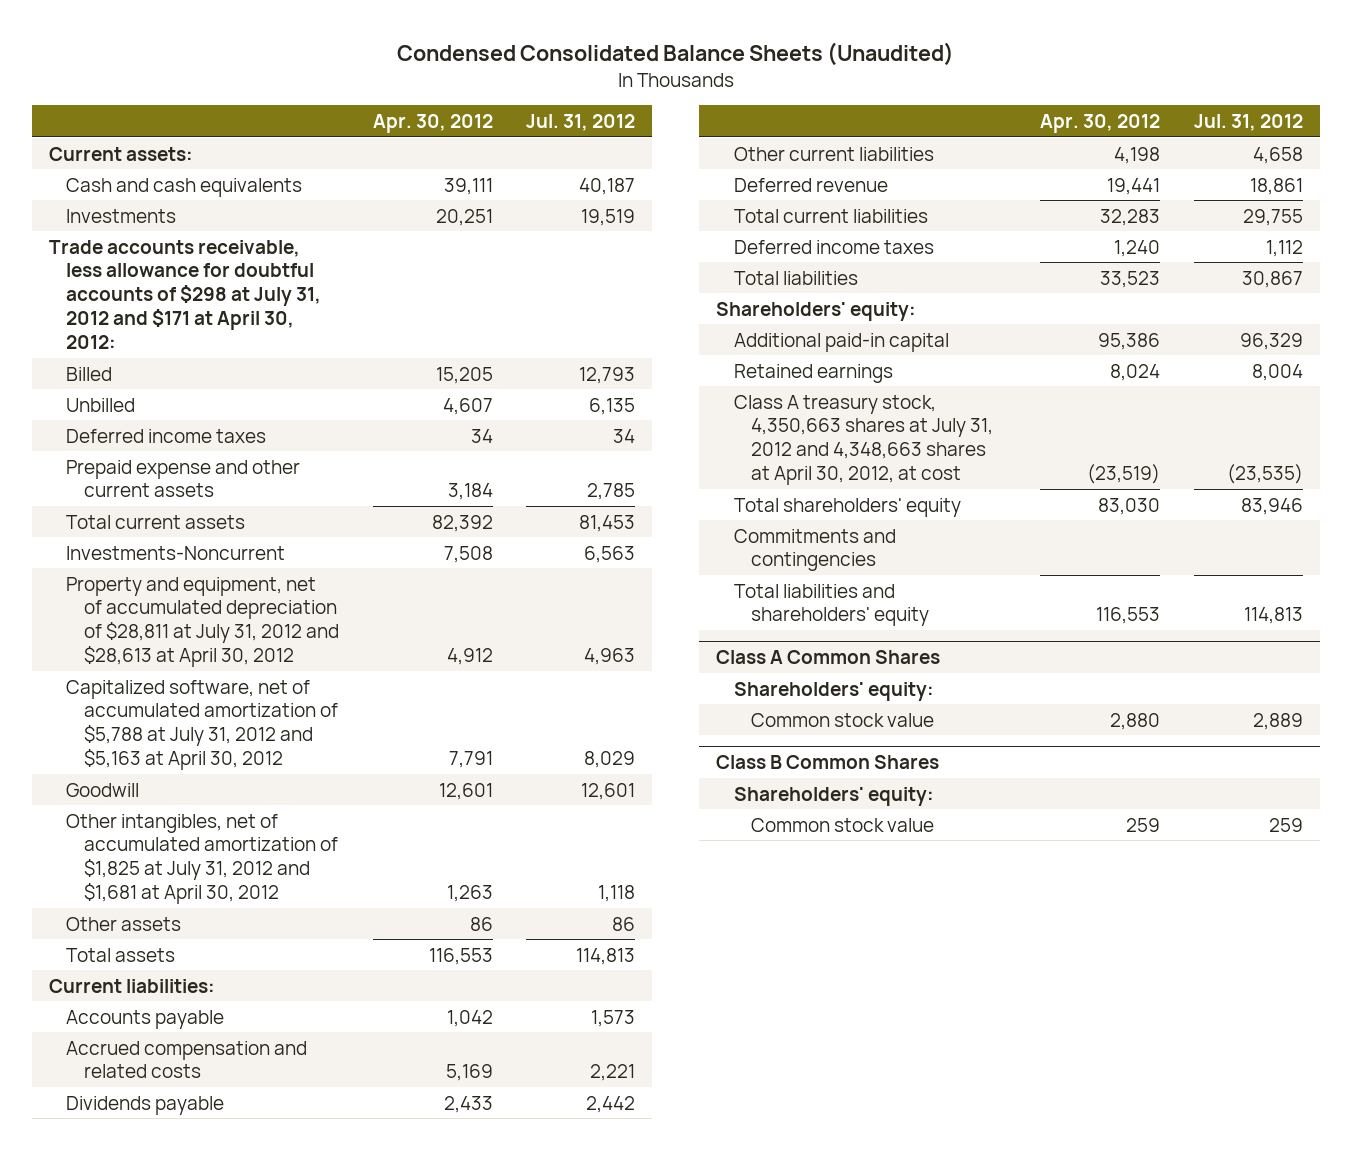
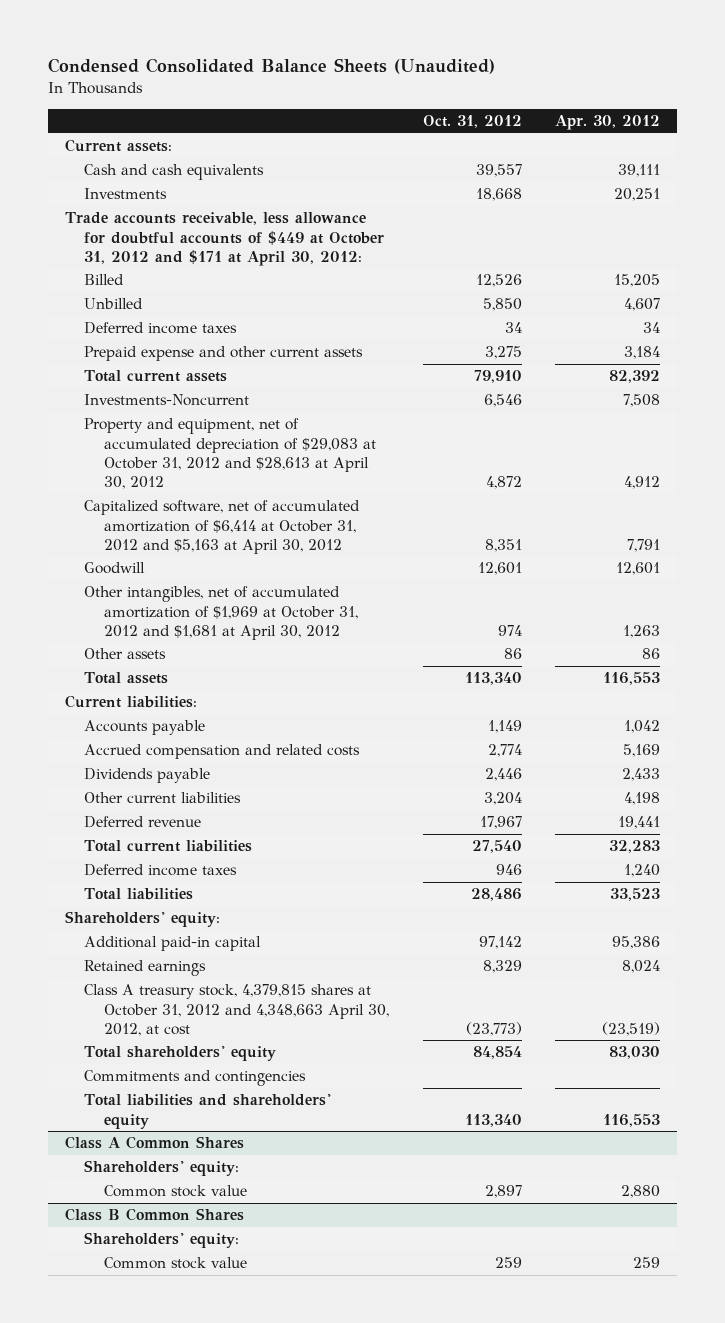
[526,113,636,131] Jul. 31, 2012 -> none
none -> [422,115,522,129] Oct. 31, 2012
[49,239,322,350] Trade accounts receivable, less allowance for doubtful accounts of $298 at July 31, 2012 and $171 at April 30, 2012: -> [64,212,385,266] Trade accounts receivable, less allowance for doubtful accounts of $449 at October 31, 2012 and $171 at April 30, 2012:
[66,576,339,668] Property and equipment, net of accumulated depreciation of $28,811 at July 31, 2012 and $28,613 at April 30, 2012 -> [84,418,377,489] Property and equipment, net of accumulated depreciation of $29,083 at October 31, 2012 and $28,613 at April 30, 2012
[66,679,338,771] Capitalized software, net of accumulated amortization of $5,788 at July 31, 2012 and $5,163 at April 30, 2012 -> [84,500,361,554] Capitalized software, net of accumulated amortization of $6,414 at October 31, 2012 and $5,163 at April 30, 2012
[66,813,338,905] Other intangibles, net of accumulated amortization of $1,825 at July 31, 2012 and $1,681 at April 30, 2012 -> [84,586,359,640] Other intangibles, net of accumulated amortization of $1,969 at October 31, 2012 and $1,681 at April 30, 2012
[733,394,994,486] Class A treasury stock, 4,350,663 shares at July 31, 2012 and 4,348,663 shares at April 30, 2012, at cost -> [84,984,390,1036] Class A treasury stock, 4,379,815 shares at October 31, 2012 and 4,348,663 April 30, 2012, at cost

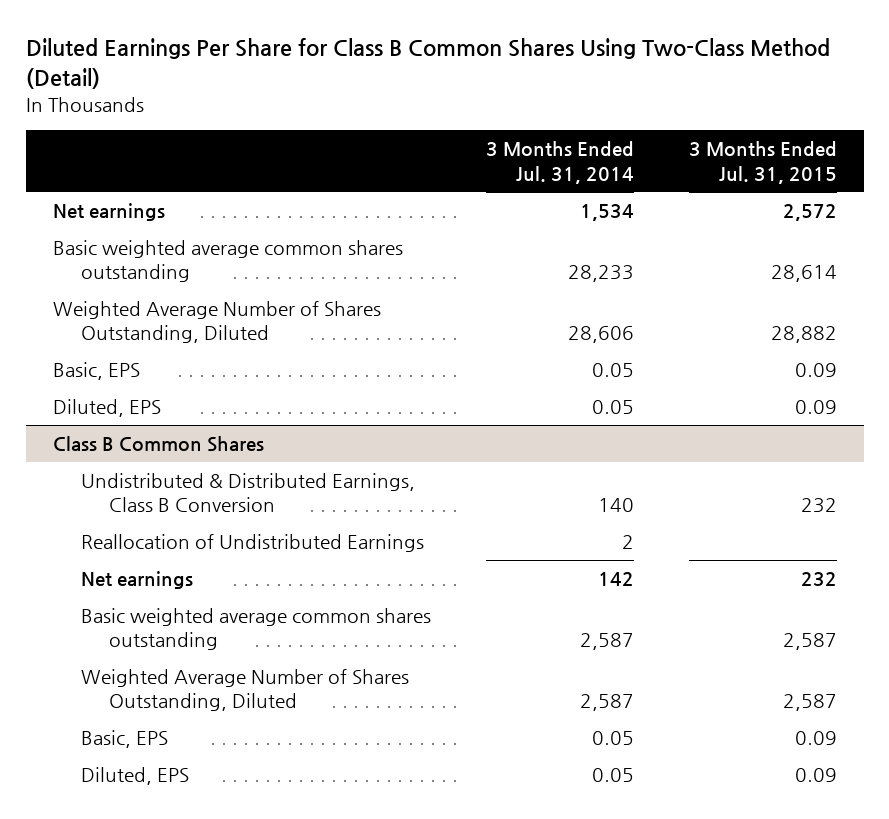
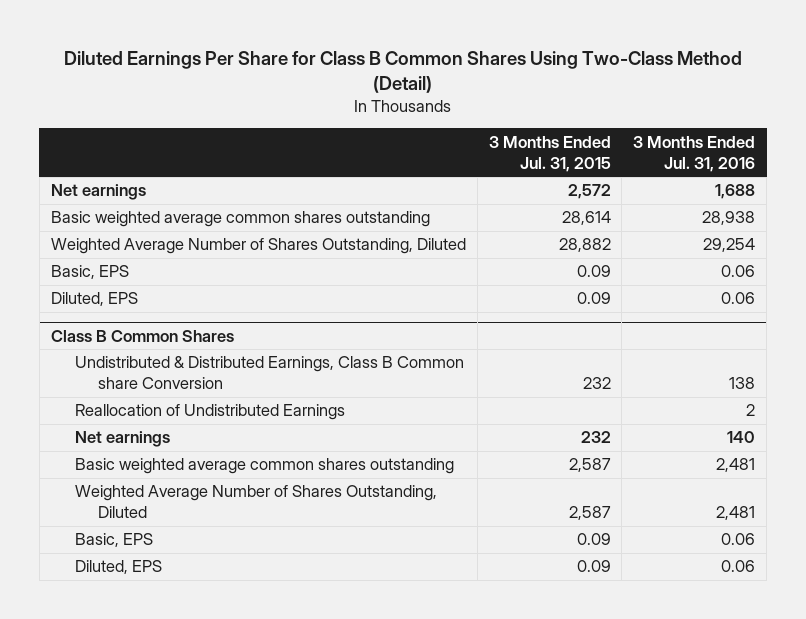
[485,141,634,184] 3 Months Ended Jul. 31, 2014 -> none
none -> [633,135,756,172] 3 Months Ended Jul. 31, 2016
[81,473,416,513] Undistributed & Distributed Earnings, Class B Conversion -> [74,356,464,390] Undistributed & Distributed Earnings, Class B Common share Conversion

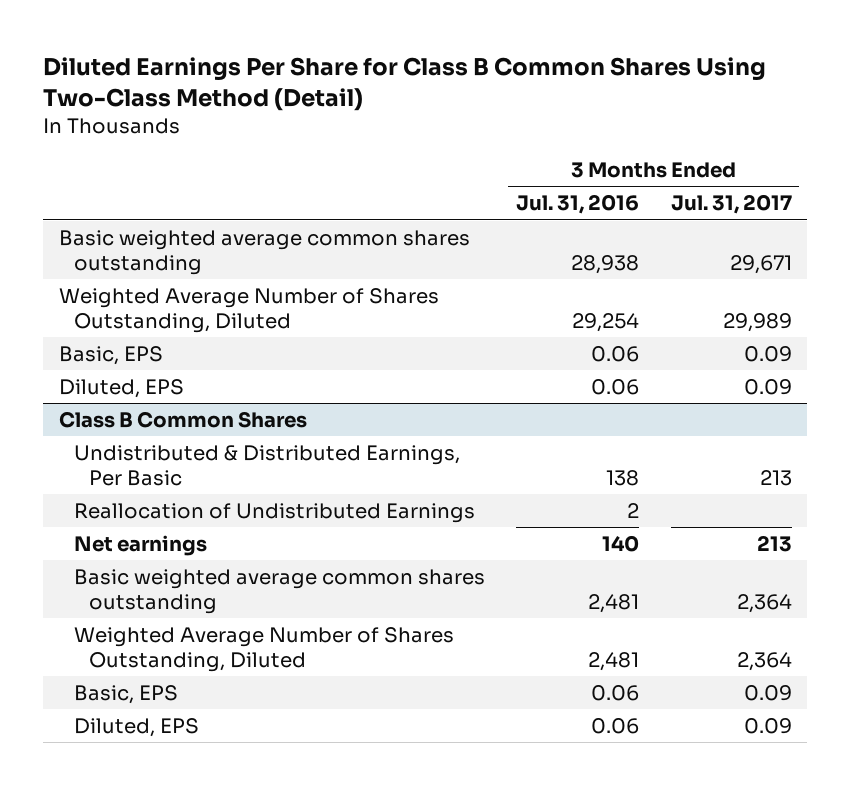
[488,135,611,172] 3 Months Ended Jul. 31, 2015 -> none
none -> [670,194,792,215] Jul. 31, 2017
[50,184,146,201] Net earnings -> none
[74,356,464,390] Undistributed & Distributed Earnings, Class B Common share Conversion -> [73,444,460,486] Undistributed & Distributed Earnings, Per Basic

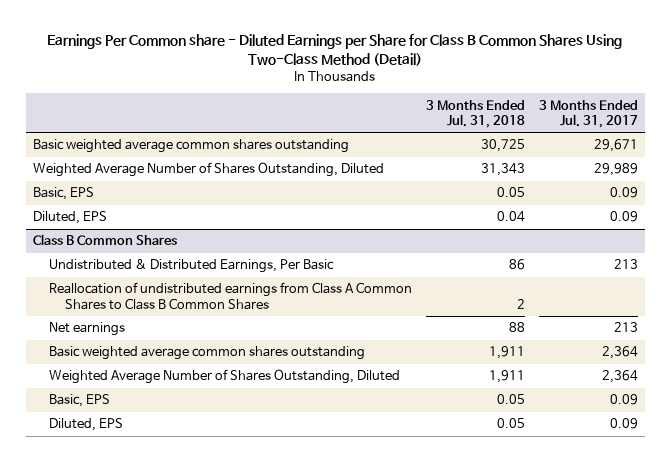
[43,56,767,111] Diluted Earnings Per Share for Class B Common Shares Using Two-Class Method (Detail) -> [47,34,623,67] Earnings Per Common share - Diluted Earnings per Share for Class B Common Shares Using Two-Class Method (Detail)
[516,194,640,215] Jul. 31, 2016 -> none
none -> [425,99,525,128] 3 Months Ended Jul. 31, 2018
[73,502,475,523] Reallocation of Undistributed Earnings -> [48,282,412,310] Reallocation of undistributed earnings from Class A Common Shares to Class B Common Shares

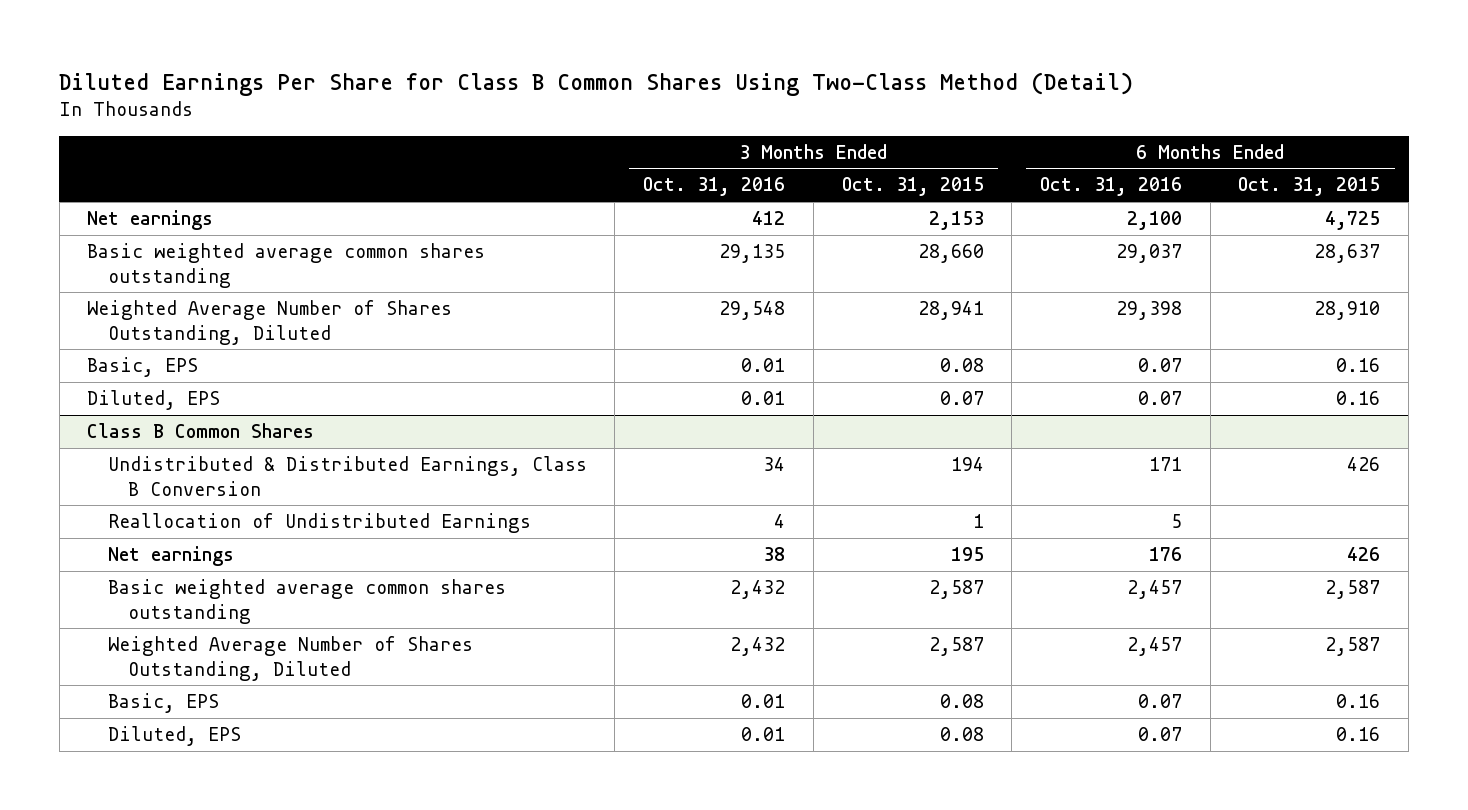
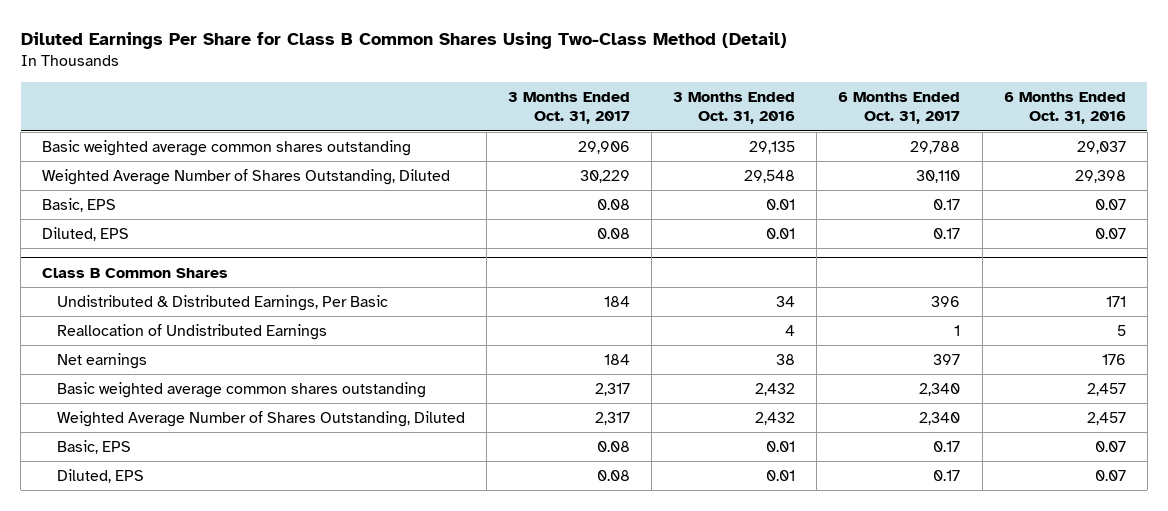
[841,177,984,197] Oct. 31, 2015 -> none
[1238,177,1381,197] Oct. 31, 2015 -> none
none -> [507,91,630,125] 3 Months Ended Oct. 31, 2017
none -> [838,91,961,125] 6 Months Ended Oct. 31, 2017
[87,210,214,231] Net earnings -> none
[107,456,587,496] Undistributed & Distributed Earnings, Class B Conversion -> [56,294,388,311] Undistributed & Distributed Earnings, Per Basic

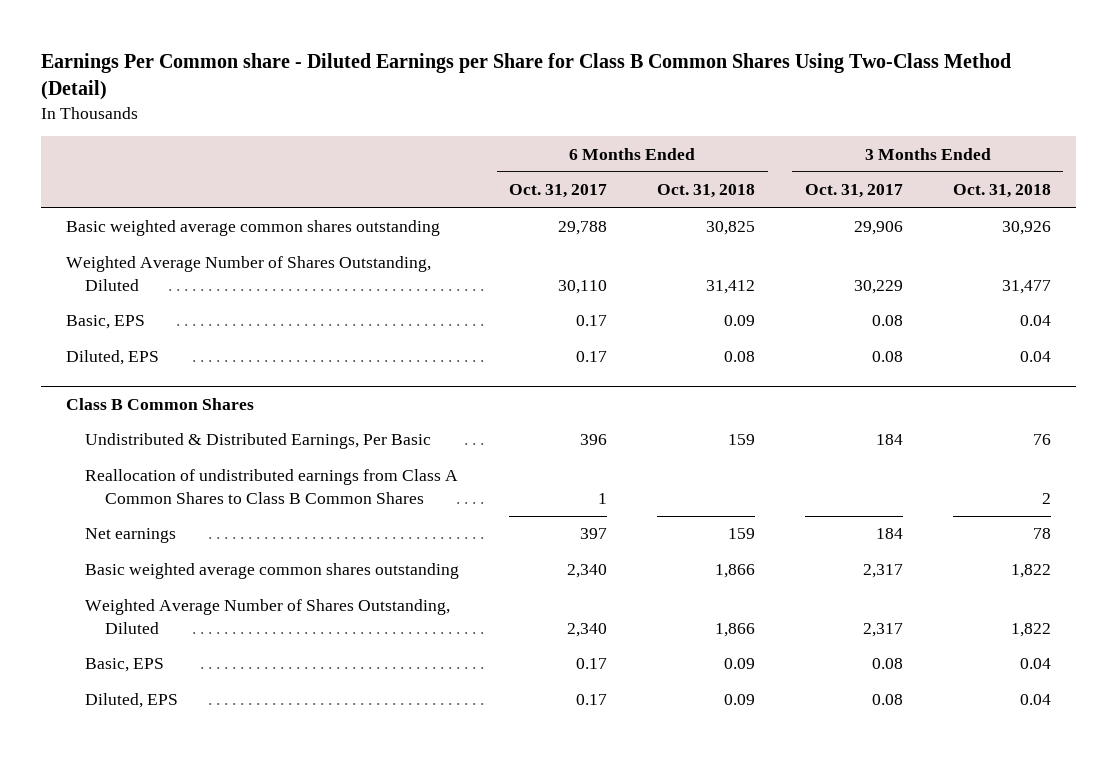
[20,32,787,50] Diluted Earnings Per Share for Class B Common Shares Using Two-Class Method (Detail) -> [41,53,1012,101] Earnings Per Common share - Diluted Earnings per Share for Class B Common Shares Using Two-Class Method (Detail)
[673,91,796,125] 3 Months Ended Oct. 31, 2016 -> none
[1003,91,1126,125] 6 Months Ended Oct. 31, 2016 -> none
none -> [657,184,756,199] Oct. 31, 2018
none -> [952,184,1051,199] Oct. 31, 2018
[56,323,327,340] Reallocation of Undistributed Earnings -> [85,469,459,504] Reallocation of undistributed earnings from Class A Common Shares to Class B Common Shares

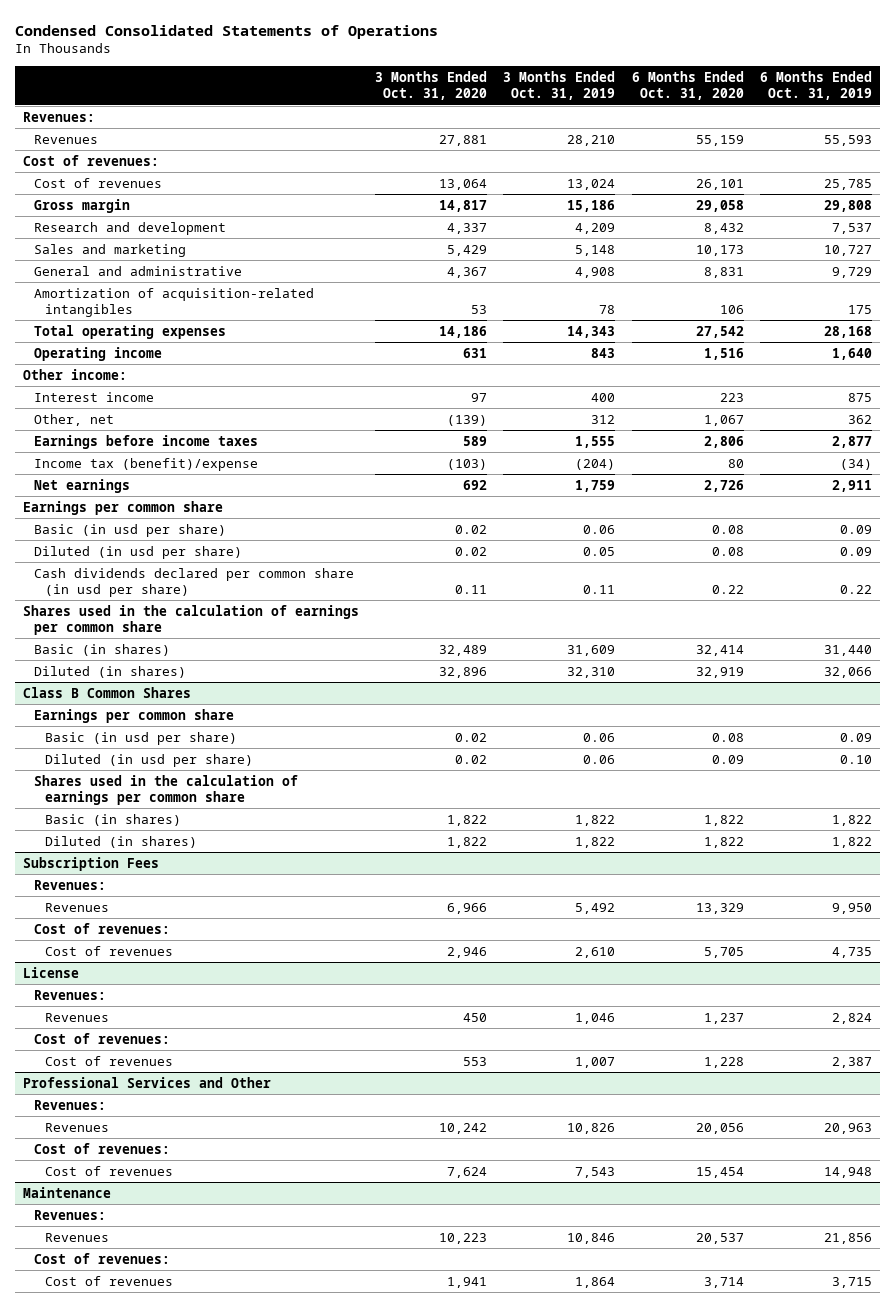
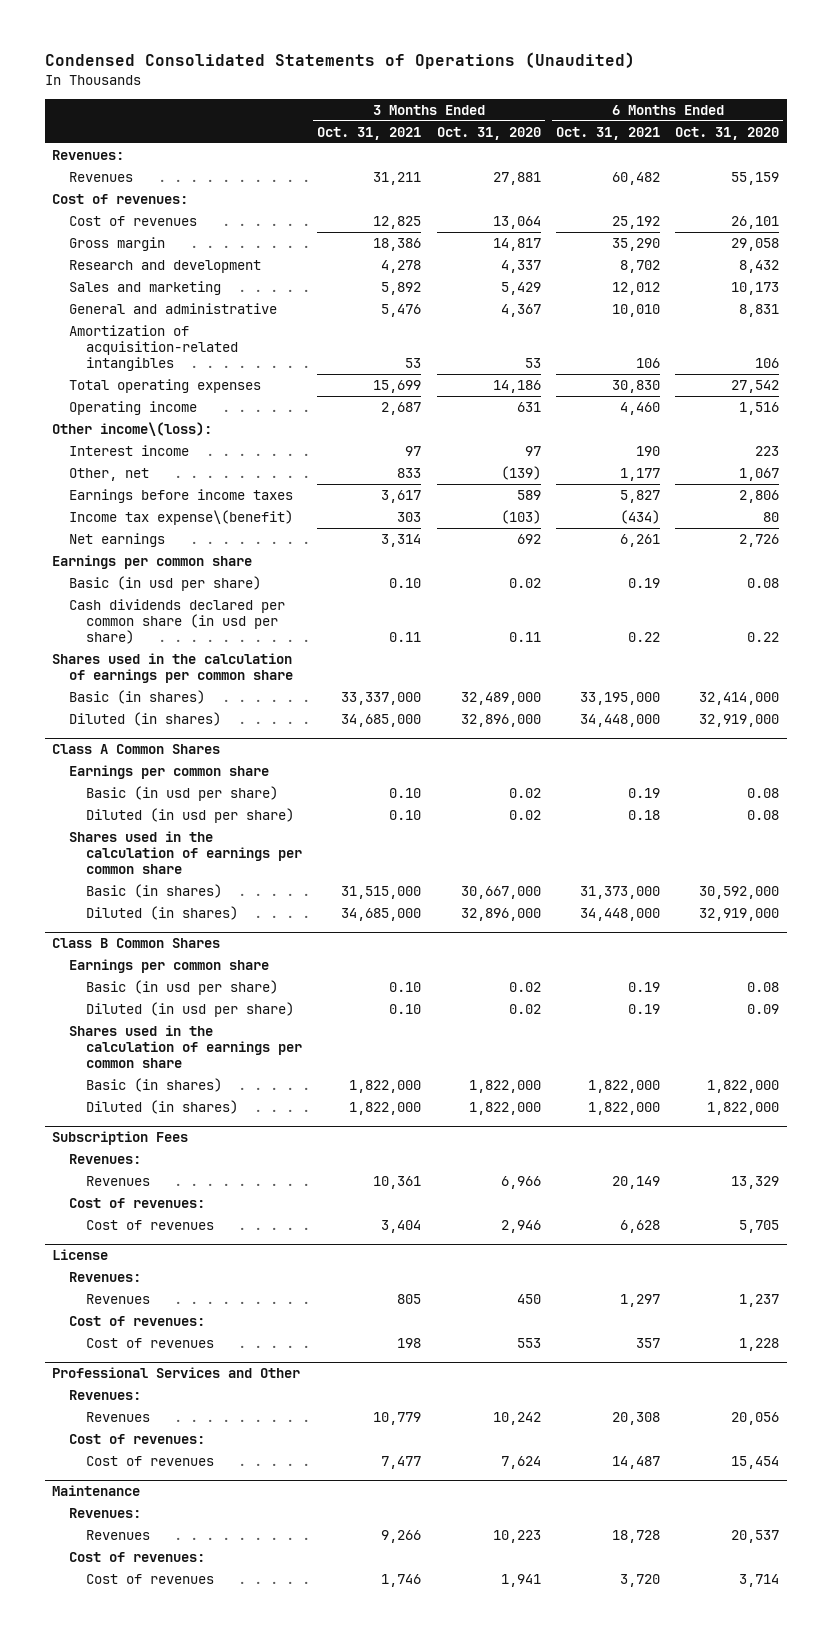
[15,24,439,39] Condensed Consolidated Statements of Operations -> [44,52,635,70] Condensed Consolidated Statements of Operations (Unaudited)
[503,71,616,101] 3 Months Ended Oct. 31, 2019 -> none
[759,71,872,101] 6 Months Ended Oct. 31, 2019 -> none
none -> [317,126,422,140] Oct. 31, 2021
none -> [556,126,661,140] Oct. 31, 2021
[23,368,128,380] Other income: -> [52,422,213,437] Other income\(loss):
[34,457,259,471] Income tax (benefit)/expense -> [69,510,294,526] Income tax expense\(benefit)
[34,545,243,559] Diluted (in usd per share) -> none
[439,644,488,656] 32,489 -> [460,692,541,706] 32,489,000
[695,644,744,656] 32,414 -> [699,692,780,706] 32,414,000
[439,666,488,678] 32,896 -> [460,714,541,728] 32,896,000
[695,666,744,678] 32,919 -> [699,714,780,728] 32,919,000
none -> [52,744,221,755] Class A Common Shares
none -> [69,765,270,780] Earnings per common share
none -> [85,786,278,802] Basic (in usd per share)
none -> [85,808,294,824] Diluted (in usd per share)
none -> [69,831,302,875] Shares used in the calculation of earnings per common share
none -> [85,884,222,899] Basic (in shares)
none -> [85,906,238,921] Diluted (in shares)
[447,814,488,826] 1,822 -> [468,1080,541,1094] 1,822,000
[703,814,744,826] 1,822 -> [707,1080,780,1094] 1,822,000
[447,836,488,848] 1,822 -> [468,1102,541,1116] 1,822,000
[703,836,744,848] 1,822 -> [707,1102,780,1116] 1,822,000

